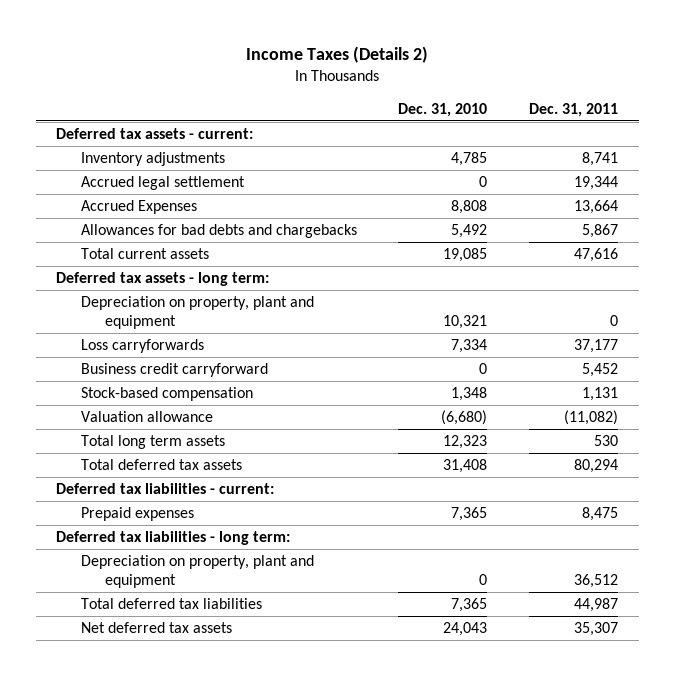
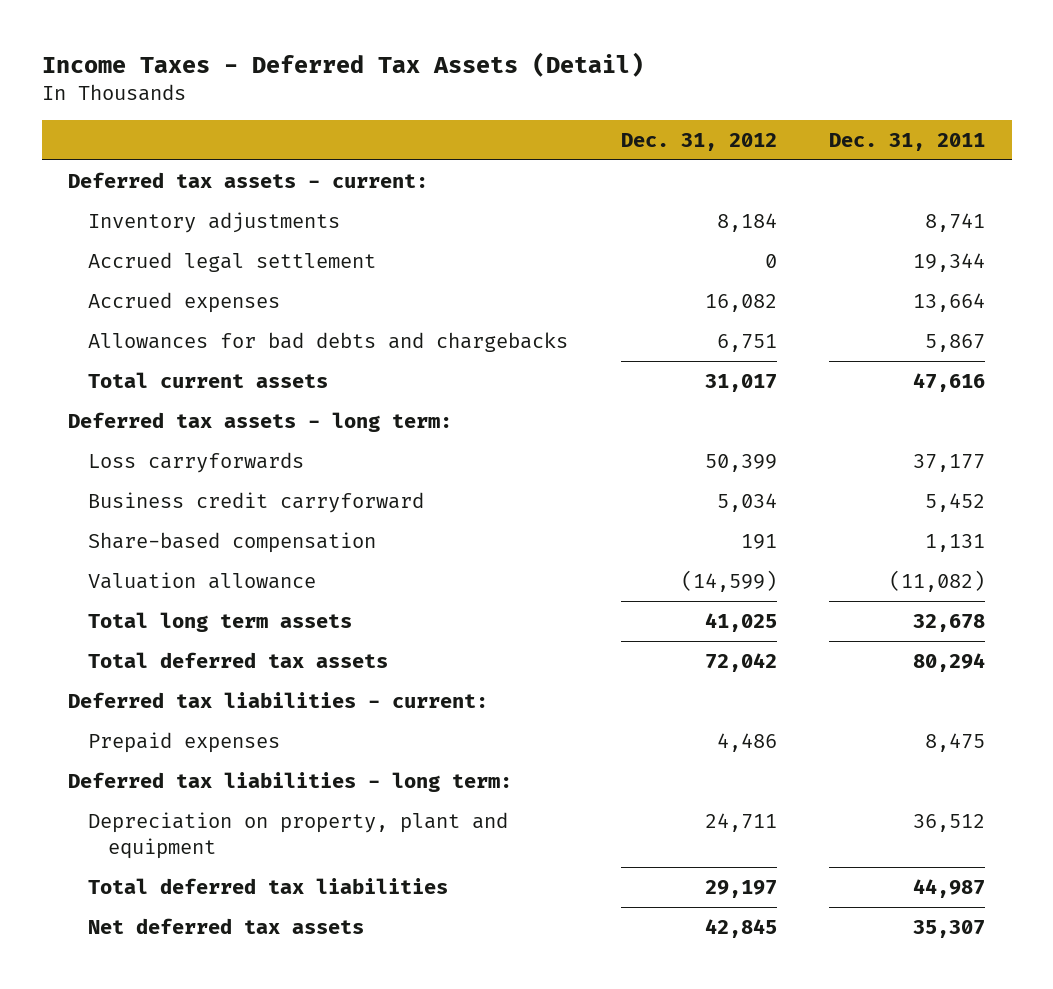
[246,45,429,63] Income Taxes (Details 2) -> [41,51,644,77] Income Taxes - Deferred Tax Assets (Detail)
[398,102,488,117] Dec. 31, 2010 -> none
none -> [620,132,777,151] Dec. 31, 2012
[80,200,197,215] Accrued Expenses -> [87,292,280,314] Accrued expenses
[80,296,314,329] Depreciation on property, plant and equipment -> none
[80,387,253,402] Stock-based compensation -> [87,532,376,554] Share-based compensation
[594,435,619,447] 530 -> [913,614,986,633] 32,678

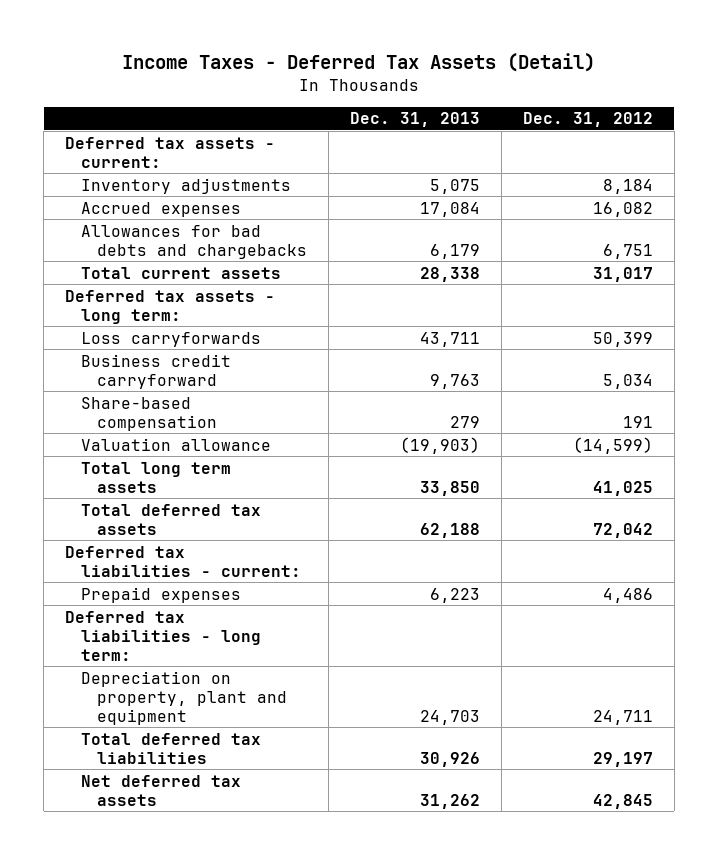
[829,132,986,151] Dec. 31, 2011 -> none
none -> [349,112,480,128] Dec. 31, 2013
[87,252,376,273] Accrued legal settlement -> none

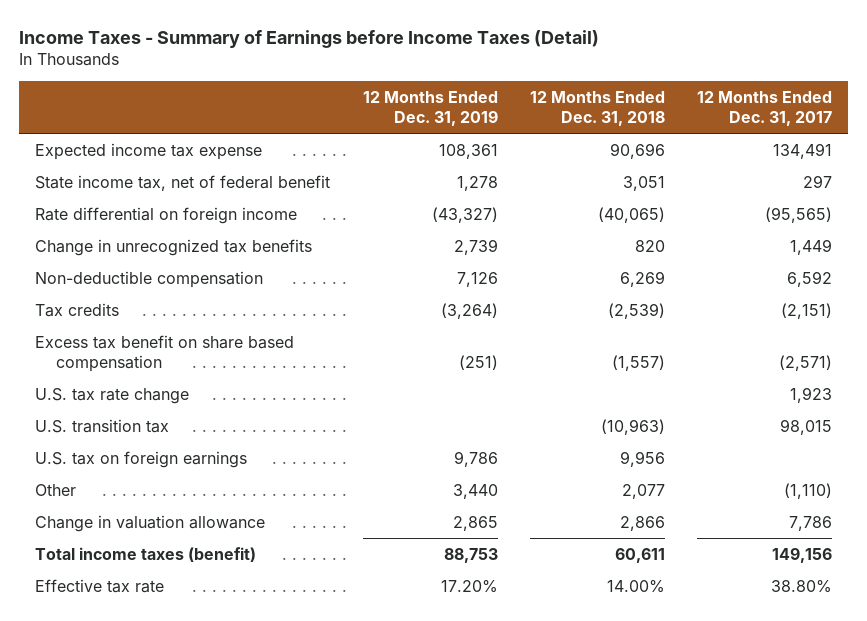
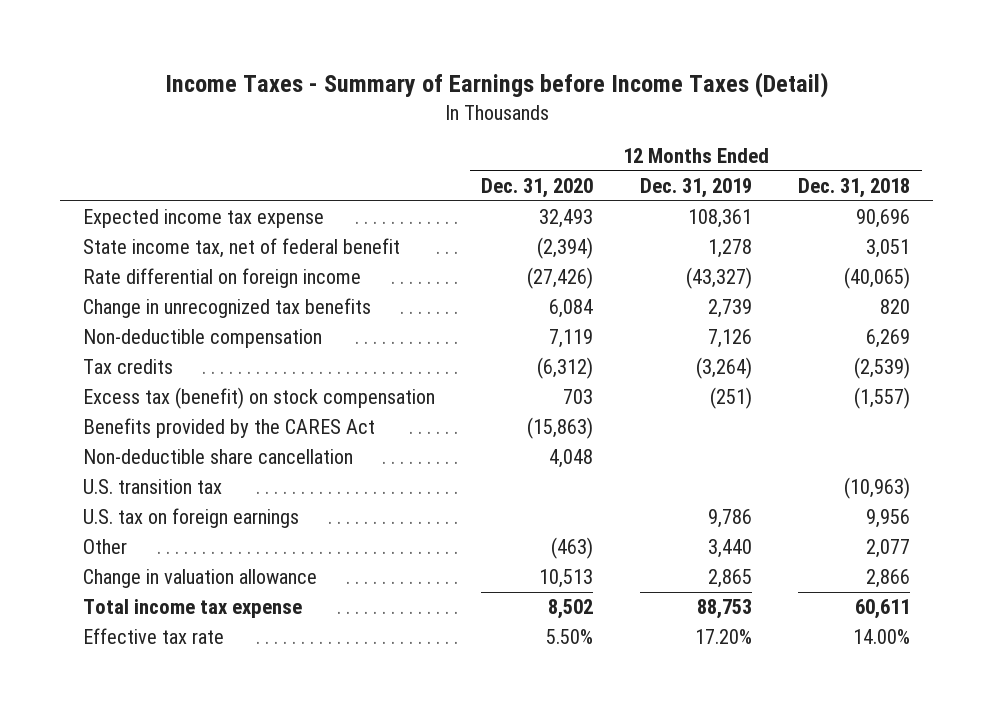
[696,90,832,126] 12 Months Ended Dec. 31, 2017 -> none
none -> [481,178,594,199] Dec. 31, 2020
[35,387,190,404] U.S. tax rate change -> none
[35,334,295,372] Excess tax benefit on share based compensation -> [83,387,436,410] Excess tax (benefit) on stock compensation
none -> [83,418,376,439] Benefits provided by the CARES Act
none -> [83,449,354,465] Non-deductible share cancellation
[35,546,257,562] Total income taxes (benefit) -> [83,599,303,619] Total income tax expense

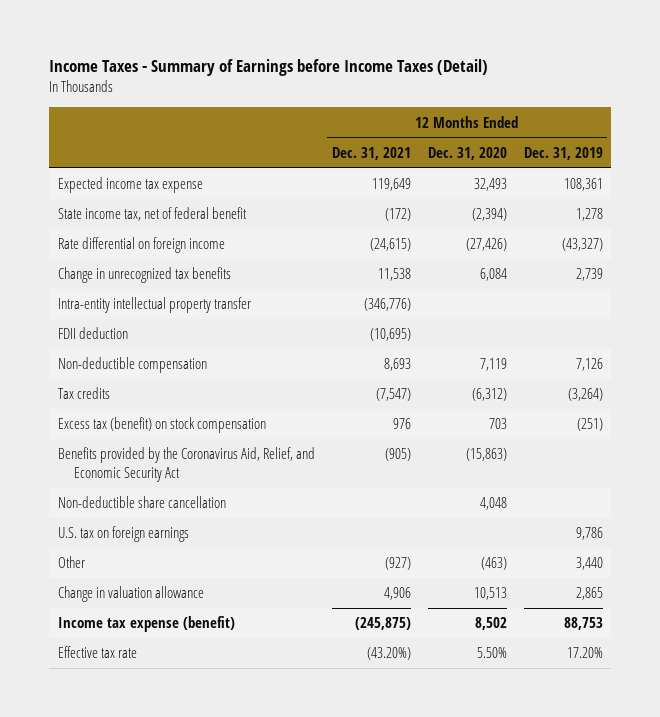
[798,178,911,199] Dec. 31, 2018 -> none
none -> [331,146,411,160] Dec. 31, 2021
none -> [57,297,251,314] Intra-entity intellectual property transfer
none -> [57,327,128,340] FDII deduction
[83,418,376,439] Benefits provided by the CARES Act -> [57,447,315,483] Benefits provided by the Coronavirus Aid, Relief, and Economic Security Act
[83,479,223,495] U.S. transition tax -> none
[83,599,303,619] Total income tax expense -> [57,616,235,633] Income tax expense (benefit)

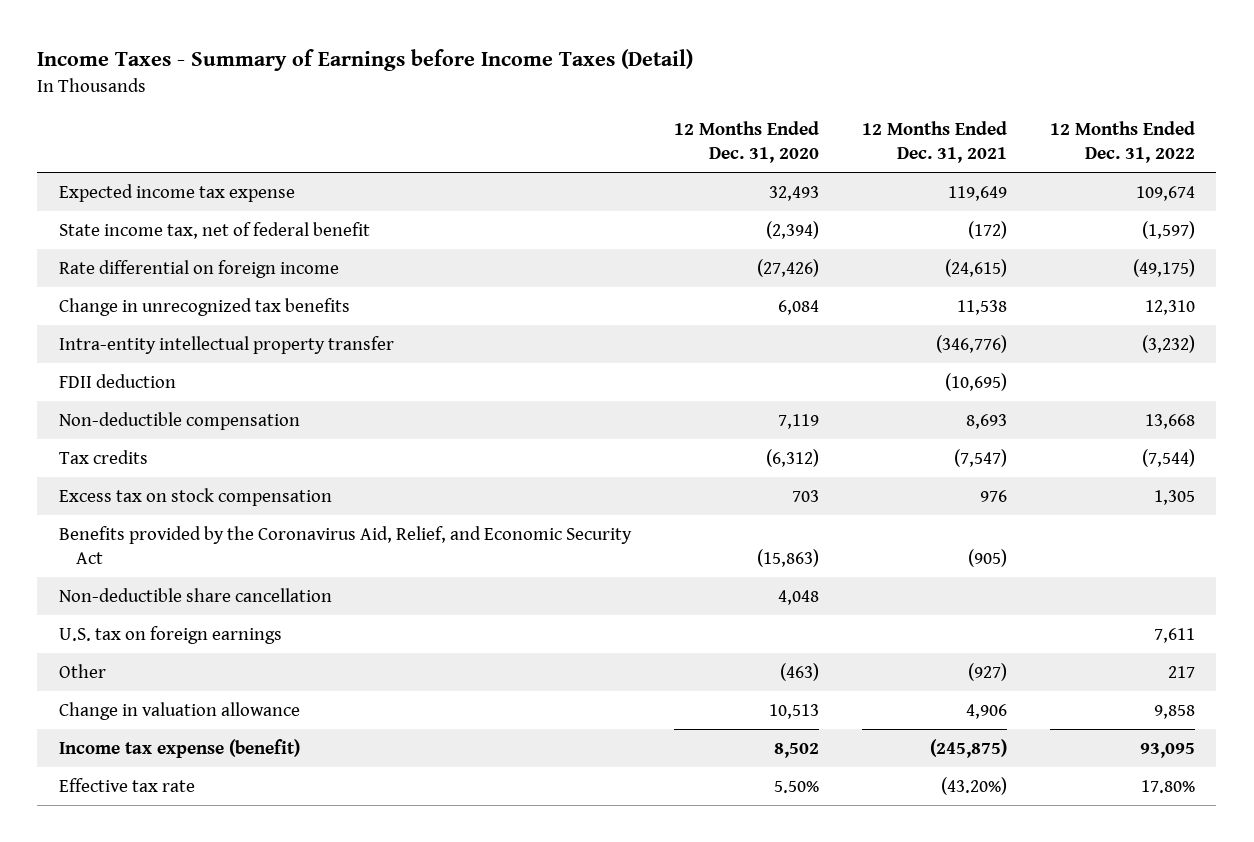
[523,146,603,160] Dec. 31, 2019 -> none
none -> [1049,121,1195,163] 12 Months Ended Dec. 31, 2022
[57,417,266,434] Excess tax (benefit) on stock compensation -> [58,487,332,506] Excess tax on stock compensation

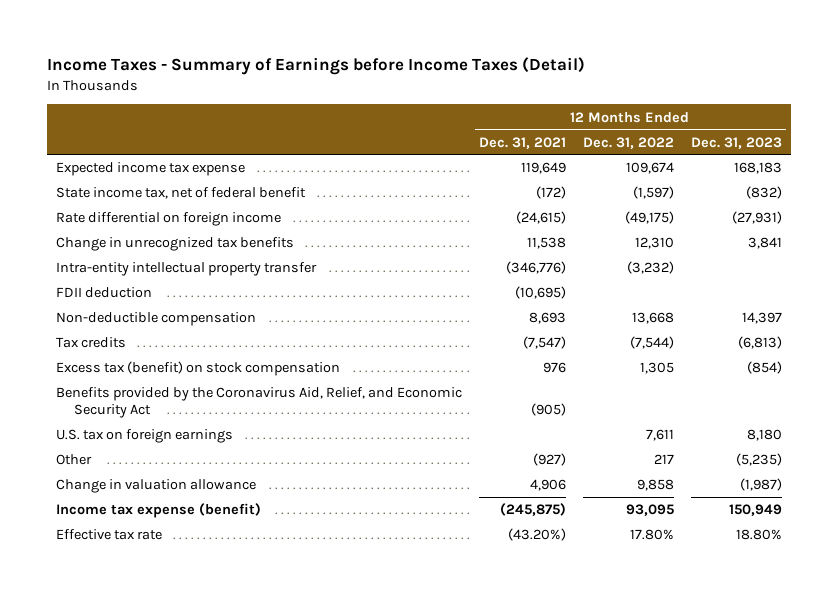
[673,121,819,163] 12 Months Ended Dec. 31, 2020 -> none
none -> [691,136,783,149] Dec. 31, 2023
[58,487,332,506] Excess tax on stock compensation -> [55,361,340,377] Excess tax (benefit) on stock compensation
[58,587,332,602] Non-deductible share cancellation -> none

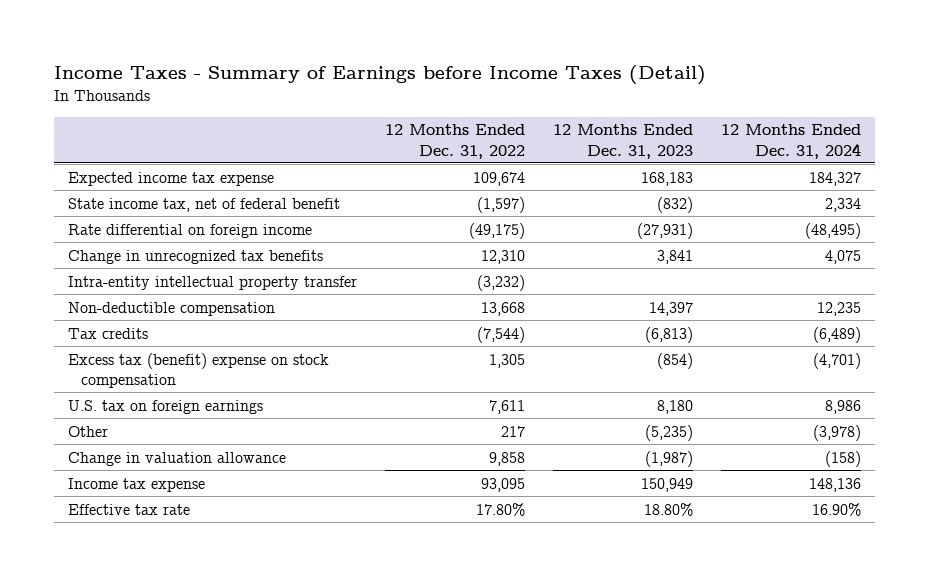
[478,136,566,149] Dec. 31, 2021 -> none
none -> [721,124,862,159] 12 Months Ended Dec. 31, 2024
[55,287,152,299] FDII deduction -> none
[55,387,462,419] Benefits provided by the Coronavirus Aid, Relief, and Economic Security Act -> none
[55,361,340,377] Excess tax (benefit) on stock compensation -> [67,352,329,388] Excess tax (benefit) expense on stock compensation
[55,503,261,519] Income tax expense (benefit) -> [67,477,205,492] Income tax expense

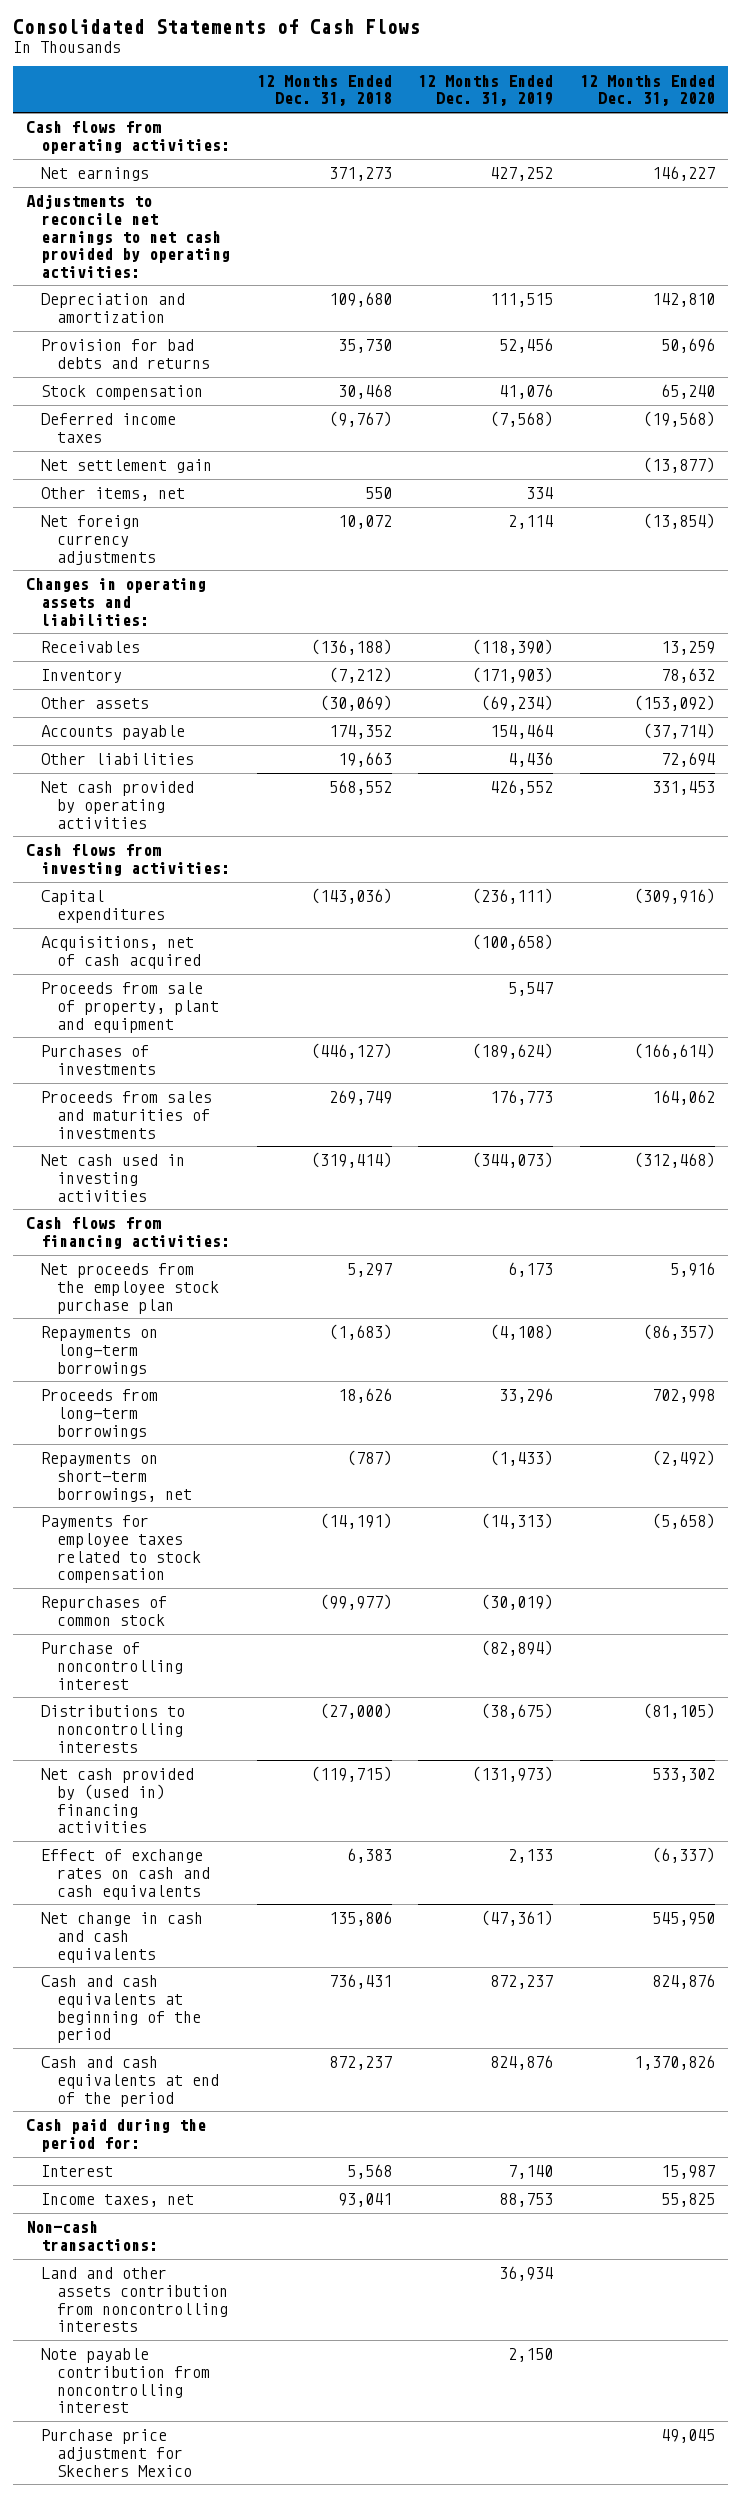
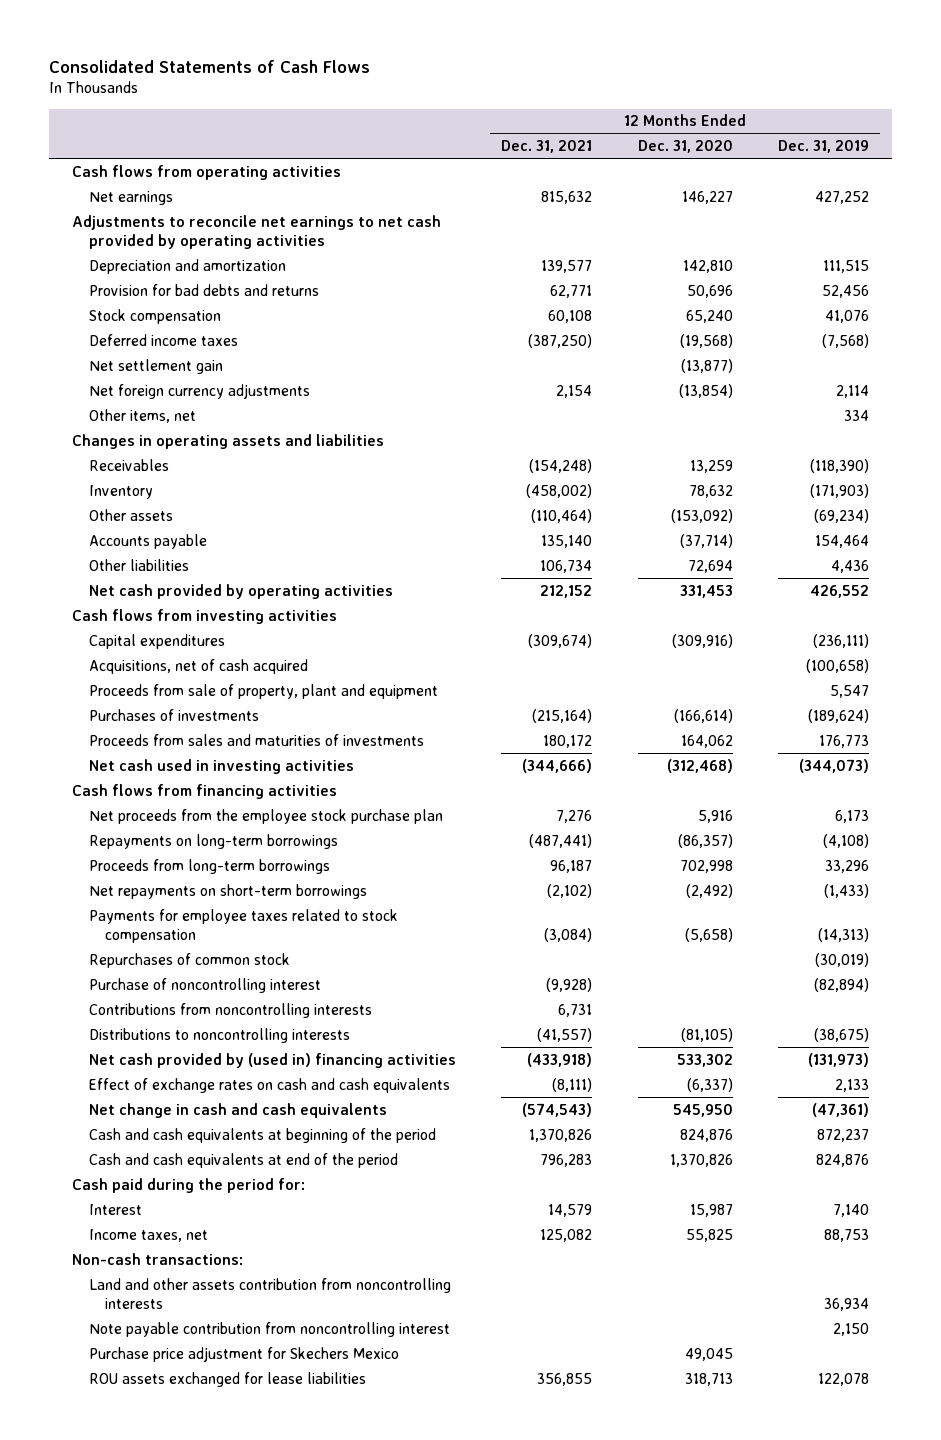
[256,74,392,107] 12 Months Ended Dec. 31, 2018 -> none
none -> [501,140,593,154] Dec. 31, 2021
[26,121,231,154] Cash flows from operating activities: -> [71,164,341,180] Cash flows from operating activities
[26,194,231,278] Adjustments to reconcile net earnings to net cash provided by operating activities: -> [71,214,441,249] Adjustments to reconcile net earnings to net cash provided by operating activities
[41,487,186,502] Other items, net -> [88,408,196,423] Other items, net
[26,578,207,626] Changes in operating assets and liabilities: -> [71,433,384,449] Changes in operating assets and liabilities
[26,844,231,876] Cash flows from investing activities: -> [71,608,337,624] Cash flows from investing activities
[26,1217,231,1249] Cash flows from financing activities: -> [71,783,337,799] Cash flows from financing activities
[41,1452,192,1502] Repayments on short-term borrowings, net -> [88,883,367,899] Net repayments on short-term borrowings
none -> [88,1002,372,1018] Contributions from noncontrolling interests
none -> [88,1371,366,1387] ROU assets exchanged for lease liabilities

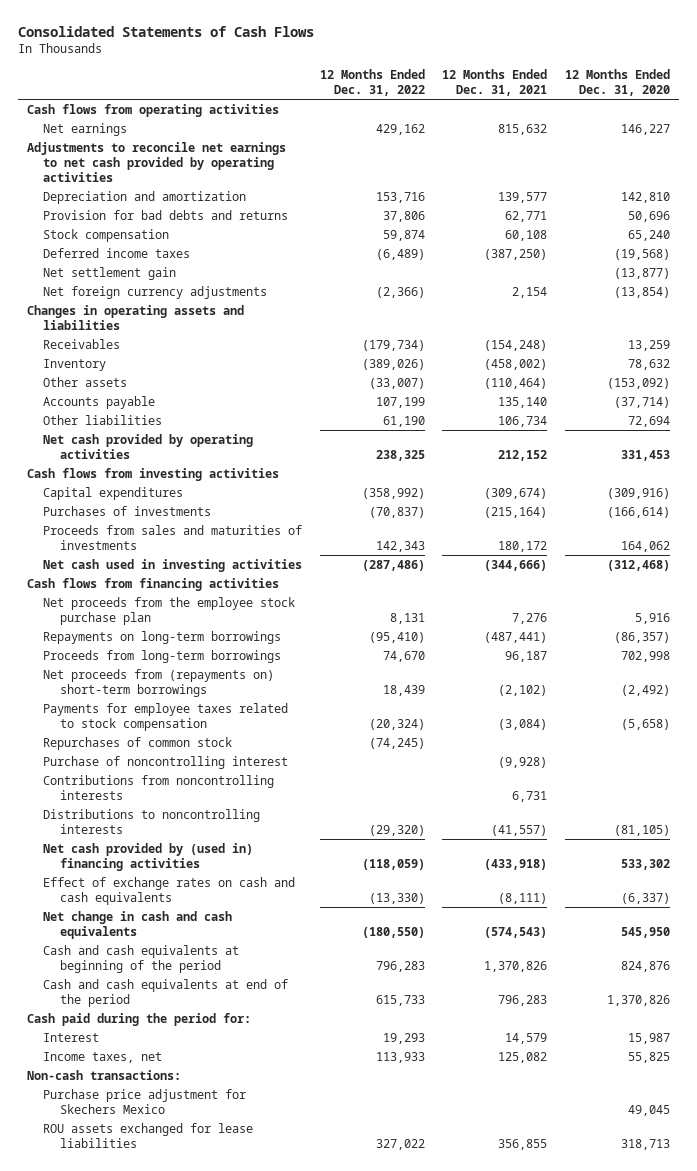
[778,140,870,154] Dec. 31, 2019 -> none
none -> [319,69,425,97] 12 Months Ended Dec. 31, 2022
[88,408,196,423] Other items, net -> none
[88,658,308,674] Acquisitions, net of cash acquired -> none
[88,683,438,699] Proceeds from sale of property, plant and equipment -> none
[88,883,367,899] Net repayments on short-term borrowings -> [43,668,275,697] Net proceeds from (repayments on) short-term borrowings
[88,1277,451,1309] Land and other assets contribution from noncontrolling interests -> none
[88,1321,450,1337] Note payable contribution from noncontrolling interest -> none

